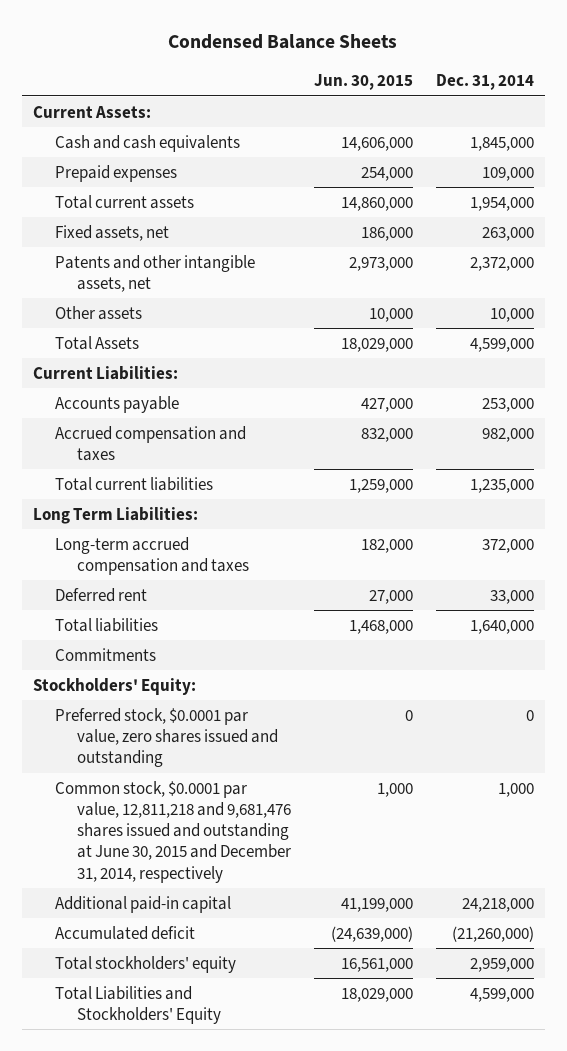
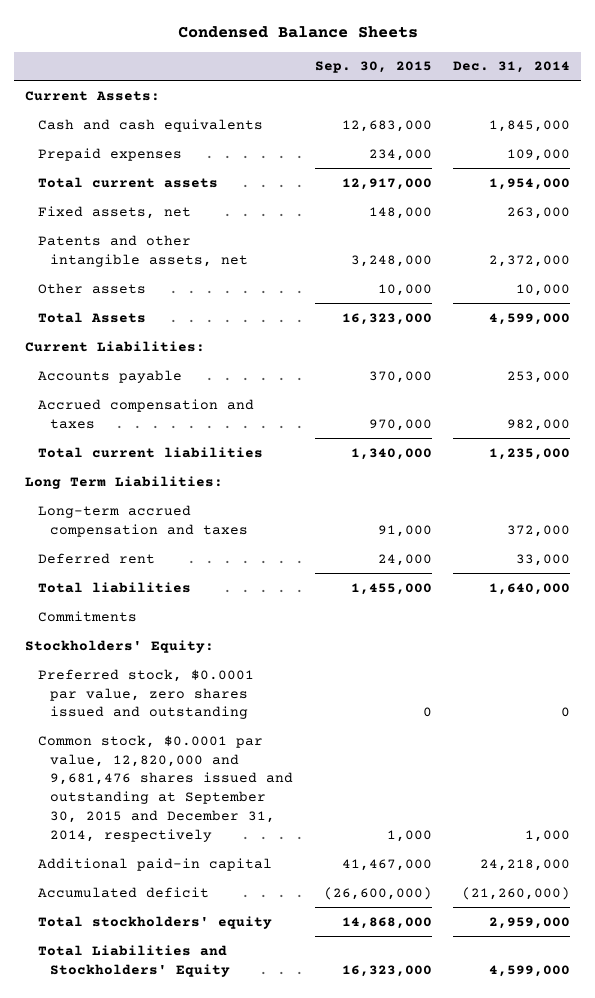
[314,74,414,91] Jun. 30, 2015 -> none
none -> [314,61,432,74] Sep. 30, 2015
[55,780,292,883] Common stock, $0.0001 par value, 12,811,218 and 9,681,476 shares issued and outstanding at June 30, 2015 and December 31, 2014, respectively -> [37,734,294,843] Common stock, $0.0001 par value, 12,820,000 and 9,681,476 shares issued and outstanding at September 30, 2015 and December 31, 2014, respectively

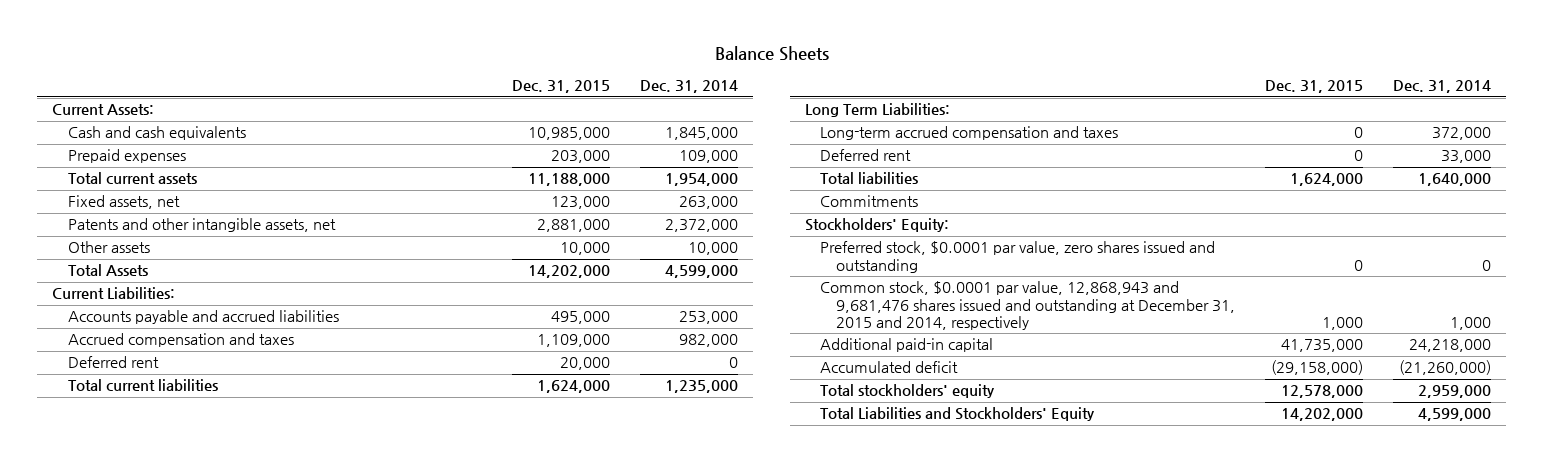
[177,26,418,39] Condensed Balance Sheets -> [714,46,829,62] Balance Sheets
[314,61,432,74] Sep. 30, 2015 -> none
none -> [512,80,611,94] Dec. 31, 2015
[37,369,182,383] Accounts payable -> [67,310,339,325] Accounts payable and accrued liabilities
none -> [67,356,159,369] Deferred rent
[37,734,294,843] Common stock, $0.0001 par value, 12,820,000 and 9,681,476 shares issued and outstanding at September 30, 2015 and December 31, 2014, respectively -> [820,281,1236,330] Common stock, $0.0001 par value, 12,868,943 and 9,681,476 shares issued and outstanding at December 31, 2015 and 2014, respectively

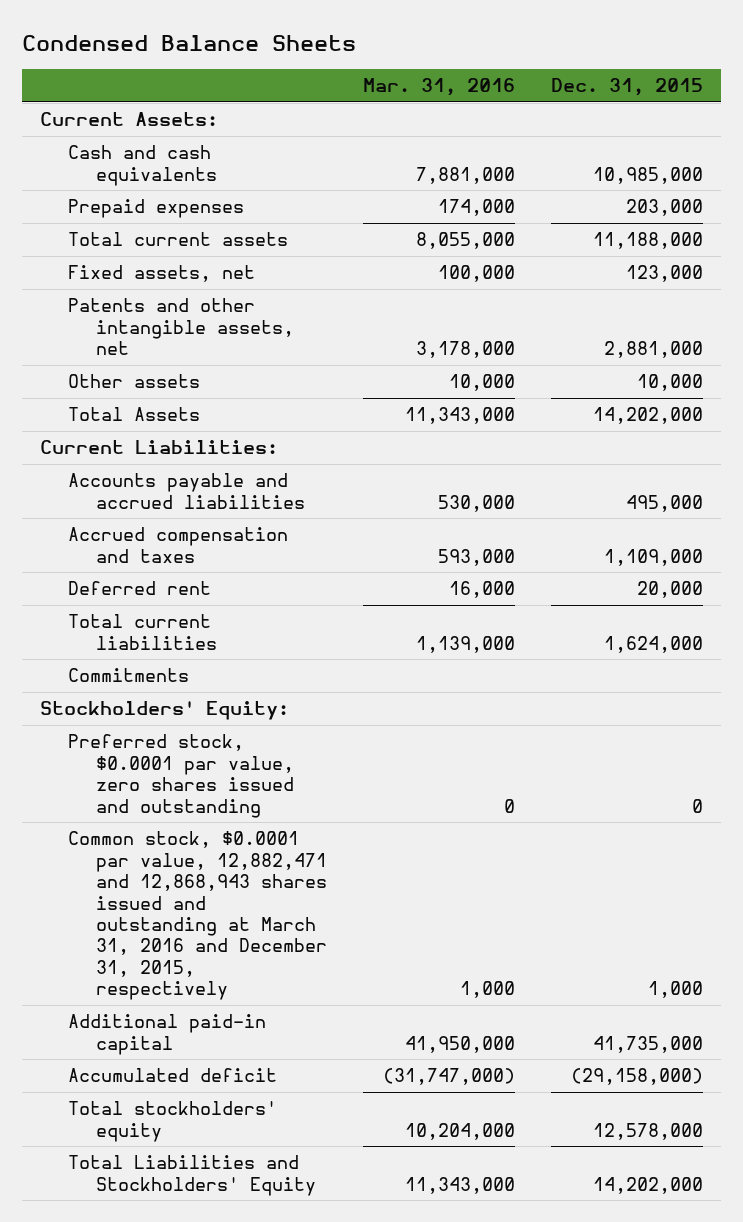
[714,46,829,62] Balance Sheets -> [22,34,357,51] Condensed Balance Sheets
[640,80,739,94] Dec. 31, 2014 -> none
none -> [363,78,516,97] Mar. 31, 2016
[804,103,950,118] Long Term Liabilities: -> none
[820,126,1119,141] Long-term accrued compensation and taxes -> none
[820,149,912,162] Deferred rent -> none
[820,172,919,185] Total liabilities -> none
[820,281,1236,330] Common stock, $0.0001 par value, 12,868,943 and 9,681,476 shares issued and outstanding at December 31, 2015 and 2014, respectively -> [68,831,328,1001] Common stock, $0.0001 par value, 12,882,471 and 12,868,943 shares issued and outstanding at March 31, 2016 and December 31, 2015, respectively

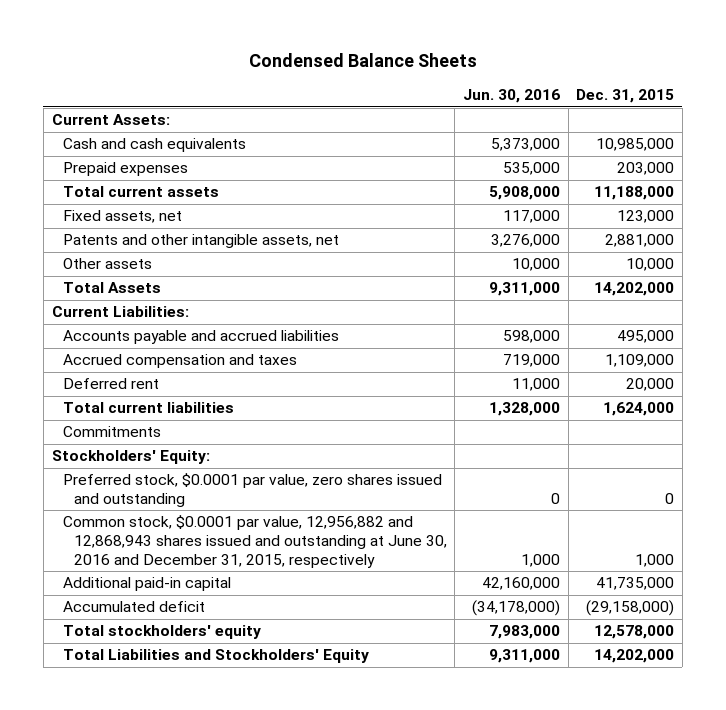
[363,78,516,97] Mar. 31, 2016 -> none
none -> [462,89,560,104] Jun. 30, 2016
[68,831,328,1001] Common stock, $0.0001 par value, 12,882,471 and 12,868,943 shares issued and outstanding at March 31, 2016 and December 31, 2015, respectively -> [62,515,447,569] Common stock, $0.0001 par value, 12,956,882 and 12,868,943 shares issued and outstanding at June 30, 2016 and December 31, 2015, respectively

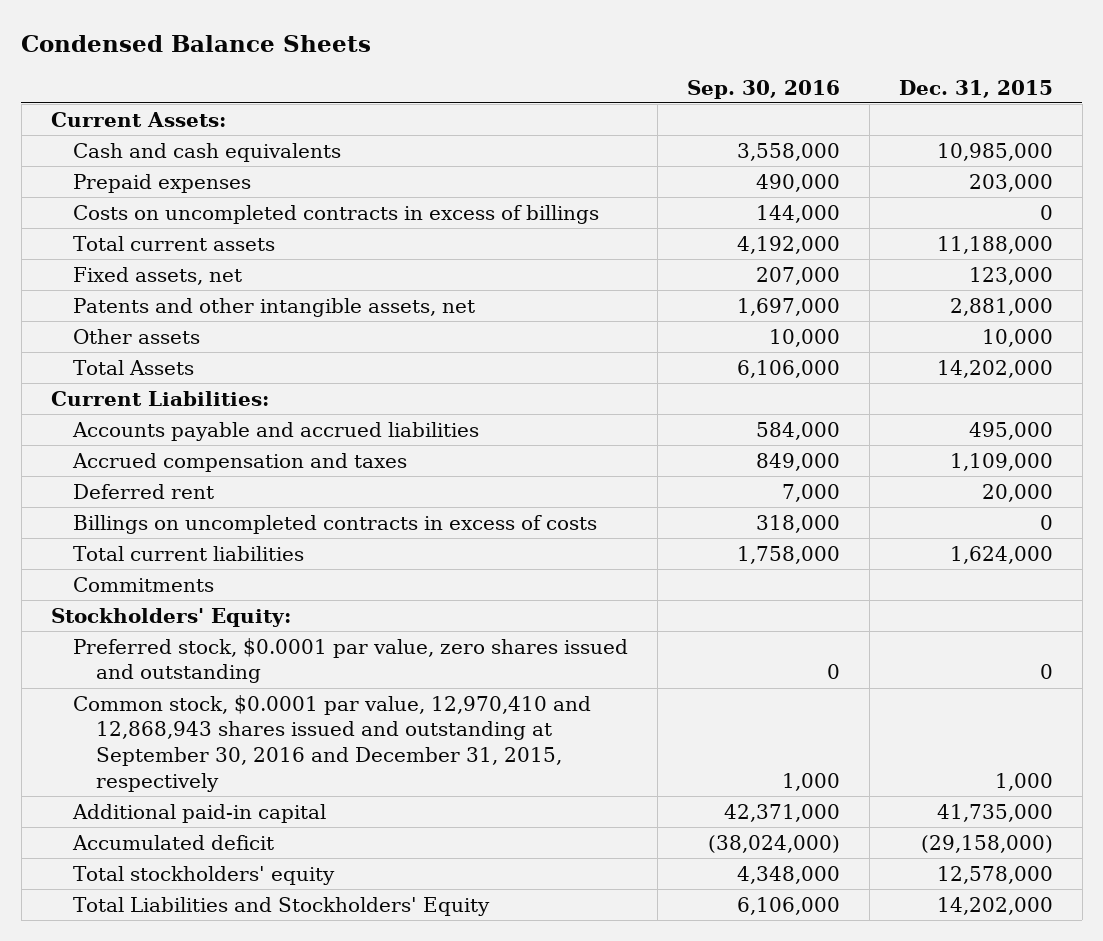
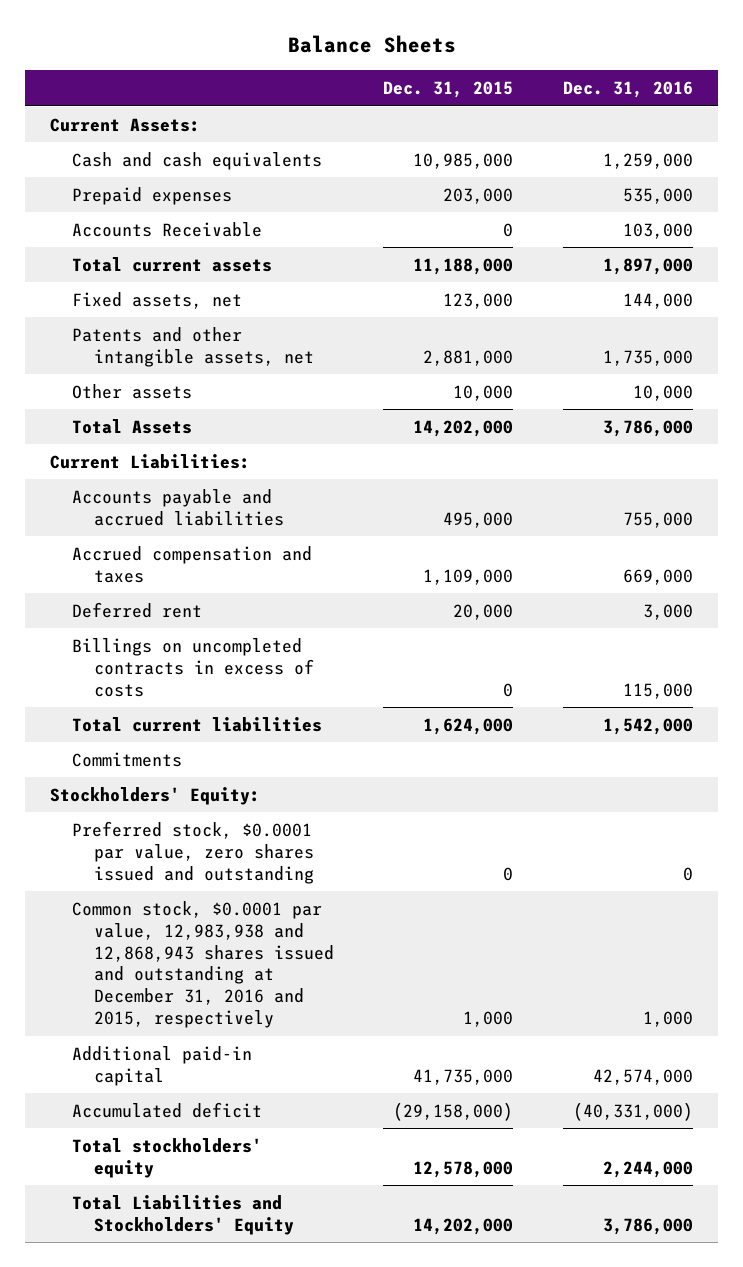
[21,35,372,53] Condensed Balance Sheets -> [287,35,456,54] Balance Sheets
[686,79,840,99] Sep. 30, 2016 -> none
none -> [563,81,694,99] Dec. 31, 2016
[73,204,600,224] Costs on uncompleted contracts in excess of billings -> none
none -> [71,221,262,237] Accounts Receivable
[73,694,592,793] Common stock, $0.0001 par value, 12,970,410 and 12,868,943 shares issued and outstanding at September 30, 2016 and December 31, 2015, respectively -> [71,900,334,1029] Common stock, $0.0001 par value, 12,983,938 and 12,868,943 shares issued and outstanding at December 31, 2016 and 2015, respectively

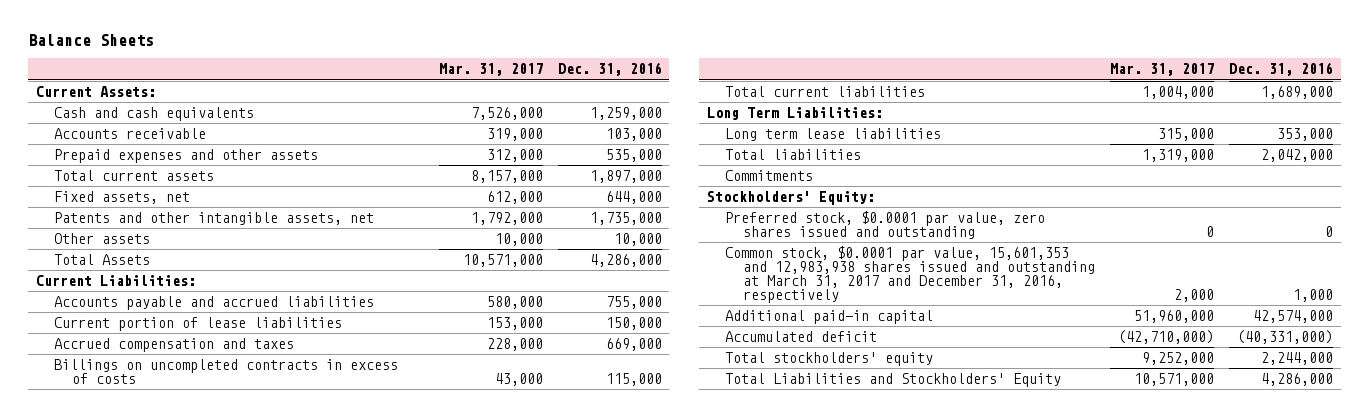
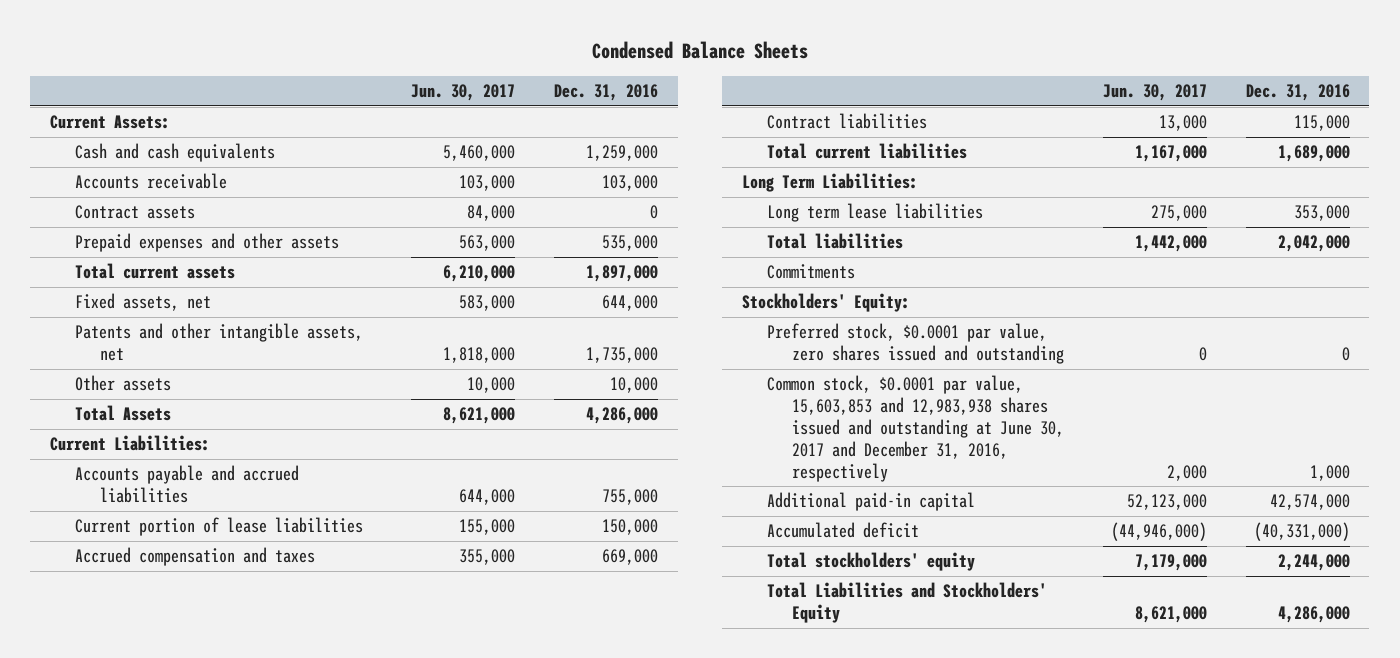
[27,34,154,47] Balance Sheets -> [591,41,808,60] Condensed Balance Sheets
[438,63,543,77] Mar. 31, 2017 -> none
none -> [411,84,516,102] Jun. 30, 2017
none -> [75,205,196,220] Contract assets
[53,359,398,385] Billings on uncompleted contracts in excess of costs -> [767,113,928,130] Contract liabilities
[724,246,1095,304] Common stock, $0.0001 par value, 15,601,353 and 12,983,938 shares issued and outstanding at March 31, 2017 and December 31, 2016, respectively -> [767,375,1065,482] Common stock, $0.0001 par value, 15,603,853 and 12,983,938 shares issued and outstanding at June 30, 2017 and December 31, 2016, respectively

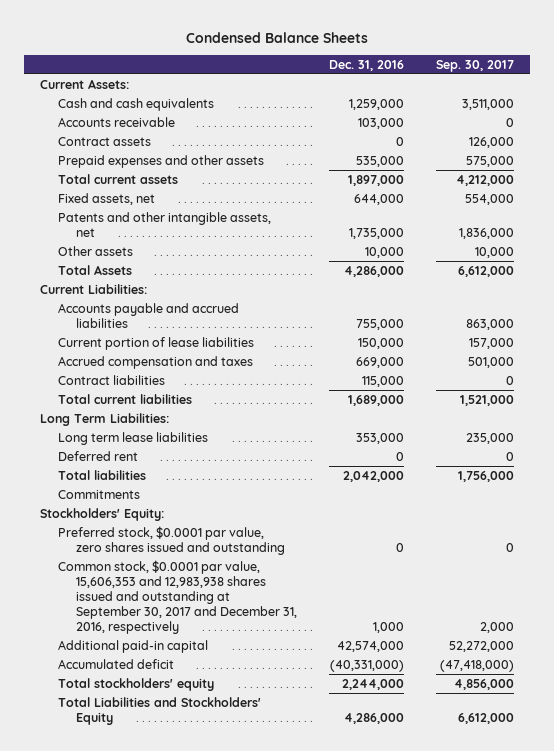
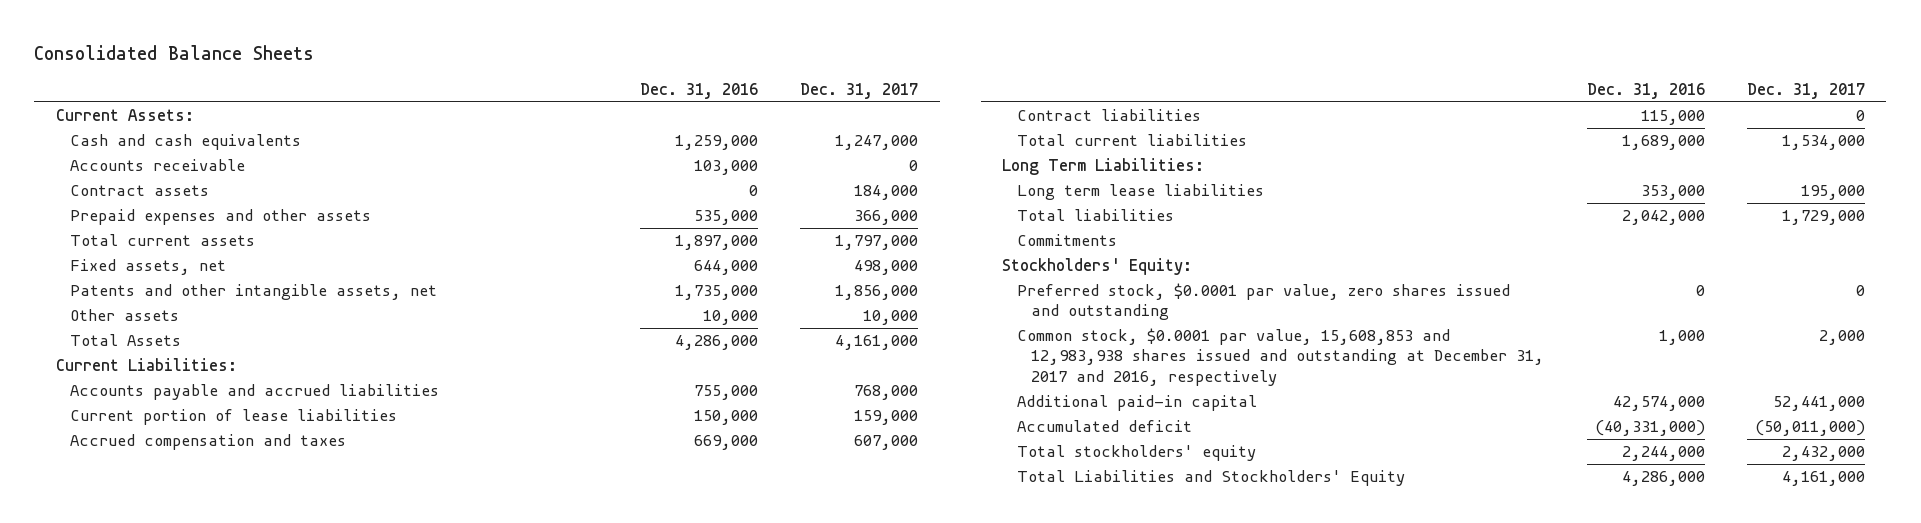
[186,31,369,43] Condensed Balance Sheets -> [34,45,315,61] Consolidated Balance Sheets
[436,59,515,72] Sep. 30, 2017 -> none
none -> [800,82,919,99] Dec. 31, 2017
[58,450,139,461] Deferred rent -> none
[58,559,298,634] Common stock, $0.0001 par value, 15,606,353 and 12,983,938 shares issued and outstanding at September 30, 2017 and December 31, 2016, respectively -> [1016,328,1545,386] Common stock, $0.0001 par value, 15,608,853 and 12,983,938 shares issued and outstanding at December 31, 2017 and 2016, respectively

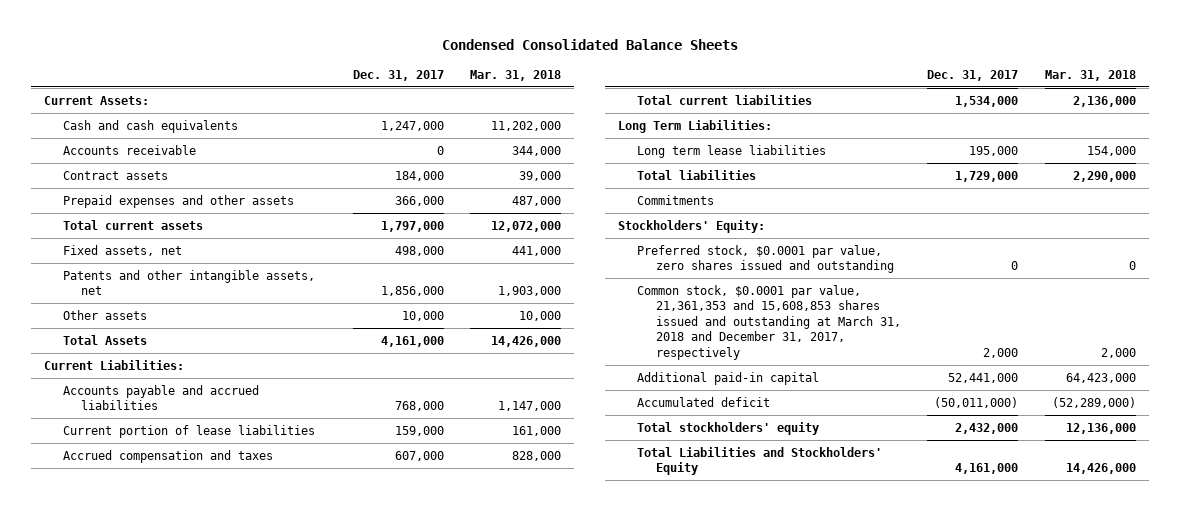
[34,45,315,61] Consolidated Balance Sheets -> [441,38,738,50] Condensed Consolidated Balance Sheets
[639,82,758,99] Dec. 31, 2016 -> none
none -> [470,69,562,81] Mar. 31, 2018
[1016,109,1201,122] Contract liabilities -> none
[1016,328,1545,386] Common stock, $0.0001 par value, 15,608,853 and 12,983,938 shares issued and outstanding at December 31, 2017 and 2016, respectively -> [636,284,901,360] Common stock, $0.0001 par value, 21,361,353 and 15,608,853 shares issued and outstanding at March 31, 2018 and December 31, 2017, respectively

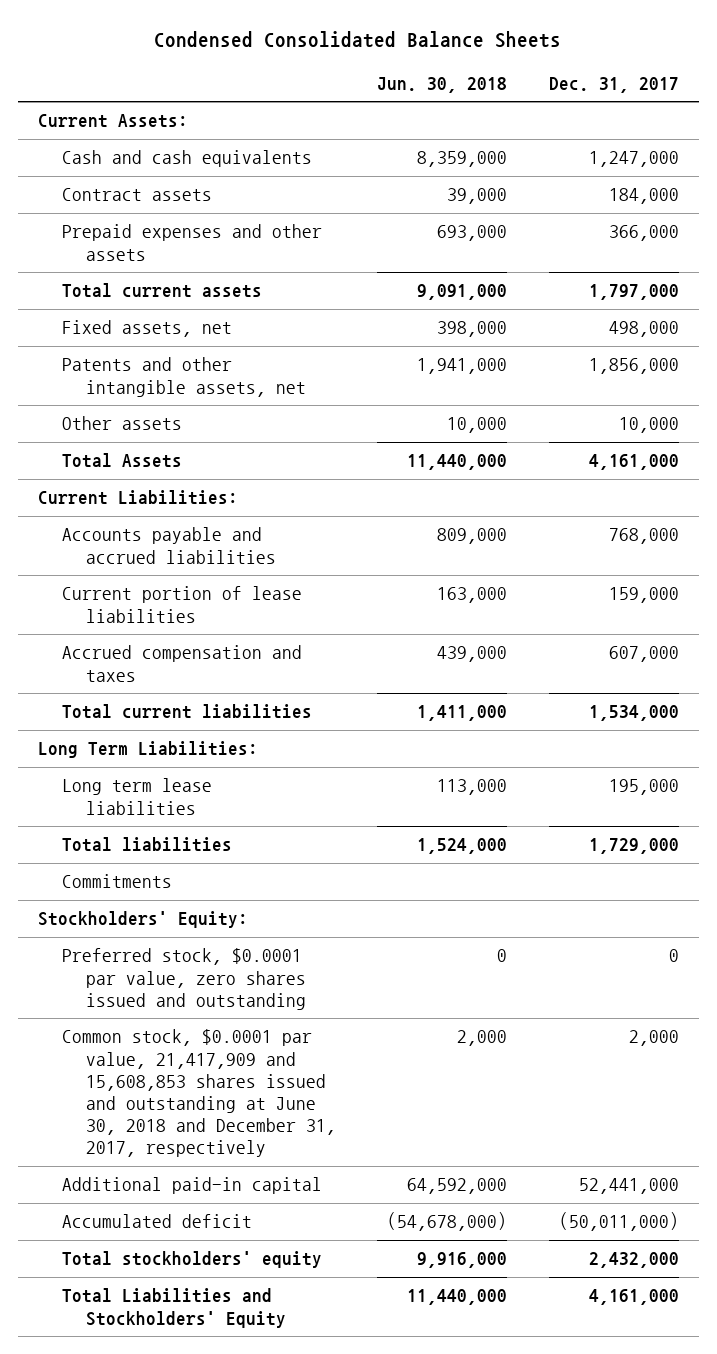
[470,69,562,81] Mar. 31, 2018 -> none
none -> [377,76,508,93] Jun. 30, 2018
[62,144,196,155] Accounts receivable -> none
[636,284,901,360] Common stock, $0.0001 par value, 21,361,353 and 15,608,853 shares issued and outstanding at March 31, 2018 and December 31, 2017, respectively -> [62,1029,336,1158] Common stock, $0.0001 par value, 21,417,909 and 15,608,853 shares issued and outstanding at June 30, 2018 and December 31, 2017, respectively

